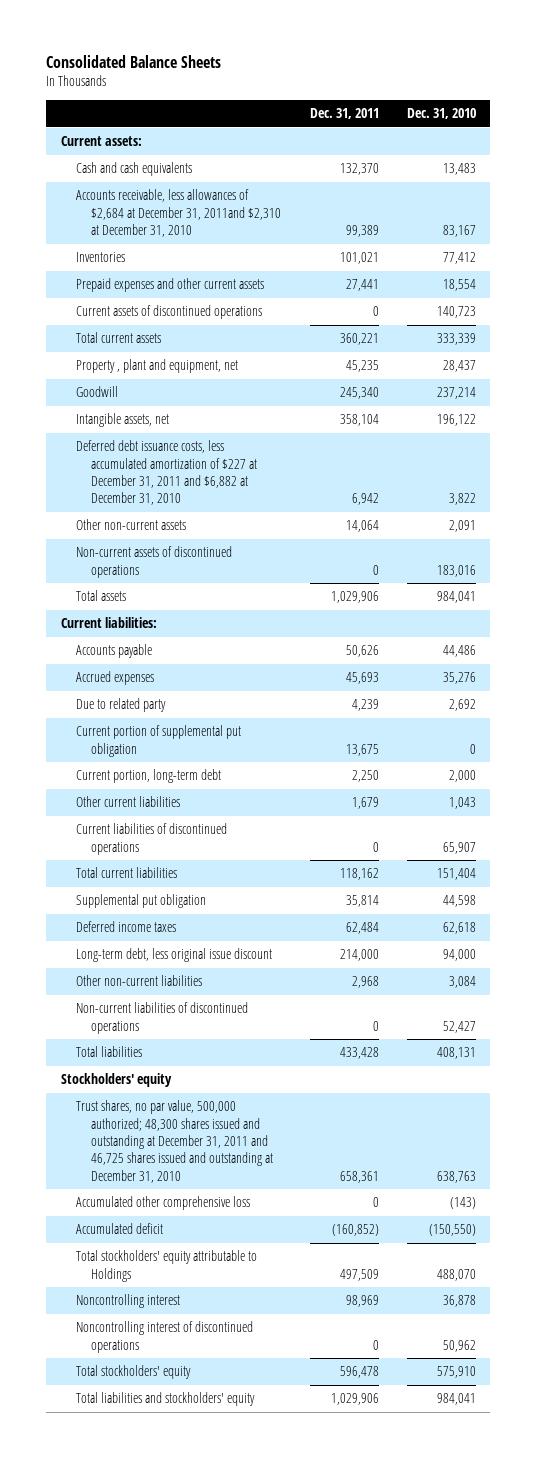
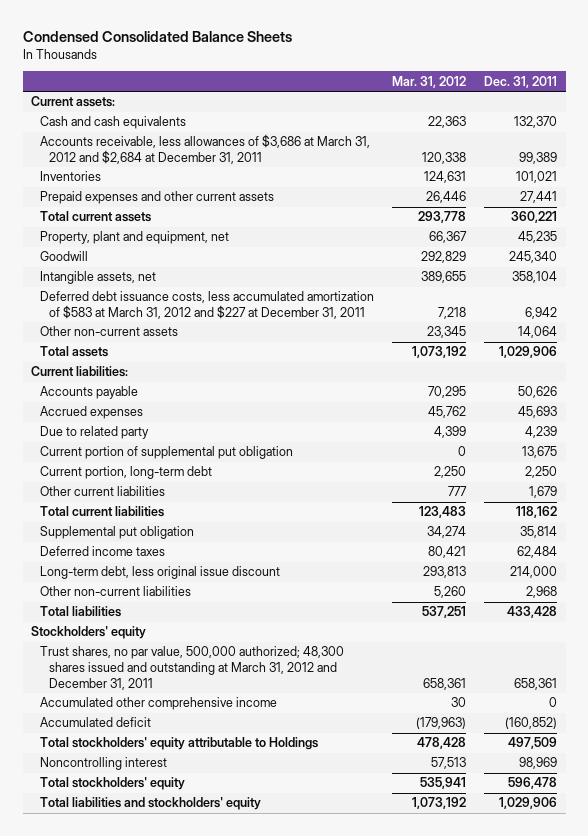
[46,54,222,68] Consolidated Balance Sheets -> [22,31,292,43] Condensed Consolidated Balance Sheets
[407,108,477,120] Dec. 31, 2010 -> none
none -> [392,75,467,88] Mar. 31, 2012
[75,189,281,237] Accounts receivable, less allowances of $2,684 at December 31, 2011and $2,310 at December 31, 2010 -> [40,134,371,165] Accounts receivable, less allowances of $3,686 at March 31, 2012 and $2,684 at December 31, 2011
[75,305,262,320] Current assets of discontinued operations -> none
[75,359,238,374] Property , plant and equipment, net -> [40,231,230,245] Property, plant and equipment, net
[75,440,257,506] Deferred debt issuance costs, less accumulated amortization of $227 at December 31, 2011 and $6,882 at December 31, 2010 -> [40,291,375,320] Deferred debt issuance costs, less accumulated amortization of $583 at March 31, 2012 and $227 at December 31, 2011
[75,546,232,578] Non-current assets of discontinued operations -> none
[75,823,227,855] Current liabilities of discontinued operations -> none
[75,1002,248,1034] Non-current liabilities of discontinued operations -> none
[75,1100,273,1183] Trust shares, no par value, 500,000 authorized; 48,300 shares issued and outstanding at December 31, 2011 and 46,725 shares issued and outstanding at December 31, 2010 -> [40,646,345,691] Trust shares, no par value, 500,000 authorized; 48,300 shares issued and outstanding at March 31, 2012 and December 31, 2011
[75,1196,250,1211] Accumulated other comprehensive loss -> [40,697,278,711] Accumulated other comprehensive income
[75,1321,253,1353] Noncontrolling interest of discontinued operations -> none

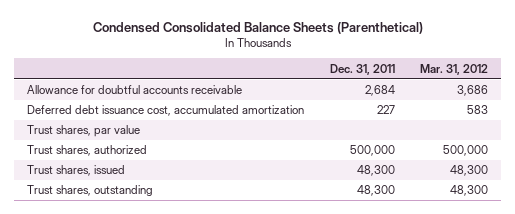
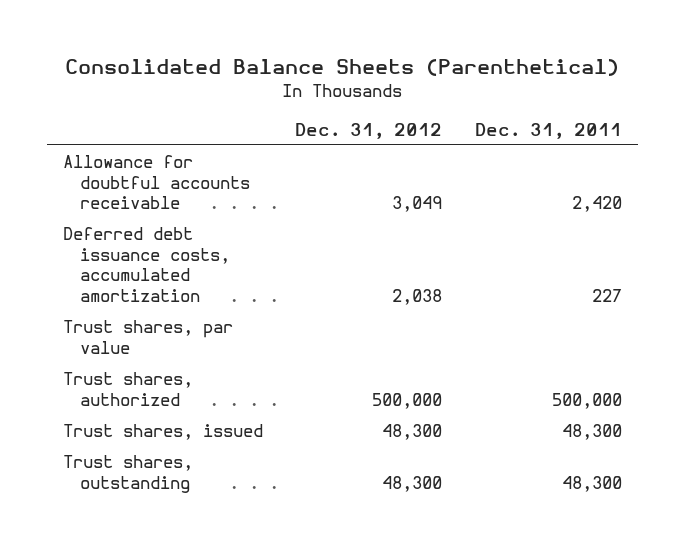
[92,21,423,34] Condensed Consolidated Balance Sheets (Parenthetical) -> [65,58,620,76] Consolidated Balance Sheets (Parenthetical)
[420,63,489,75] Mar. 31, 2012 -> none
none -> [295,122,443,139] Dec. 31, 2012
[364,85,395,97] 2,684 -> [571,196,622,213] 2,420
[26,105,304,117] Deferred debt issuance cost, accumulated amortization -> [63,226,230,303] Deferred debt issuance costs, accumulated amortization

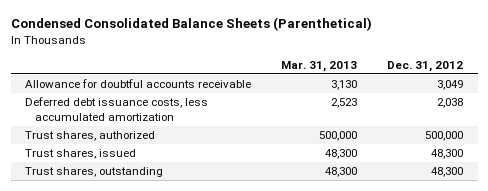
[65,58,620,76] Consolidated Balance Sheets (Parenthetical) -> [10,17,372,32] Condensed Consolidated Balance Sheets (Parenthetical)
[474,122,622,139] Dec. 31, 2011 -> none
none -> [281,60,358,72] Mar. 31, 2013
[63,319,234,354] Trust shares, par value -> none
[63,226,230,303] Deferred debt issuance costs, accumulated amortization -> [25,97,209,121] Deferred debt issuance costs, less accumulated amortization

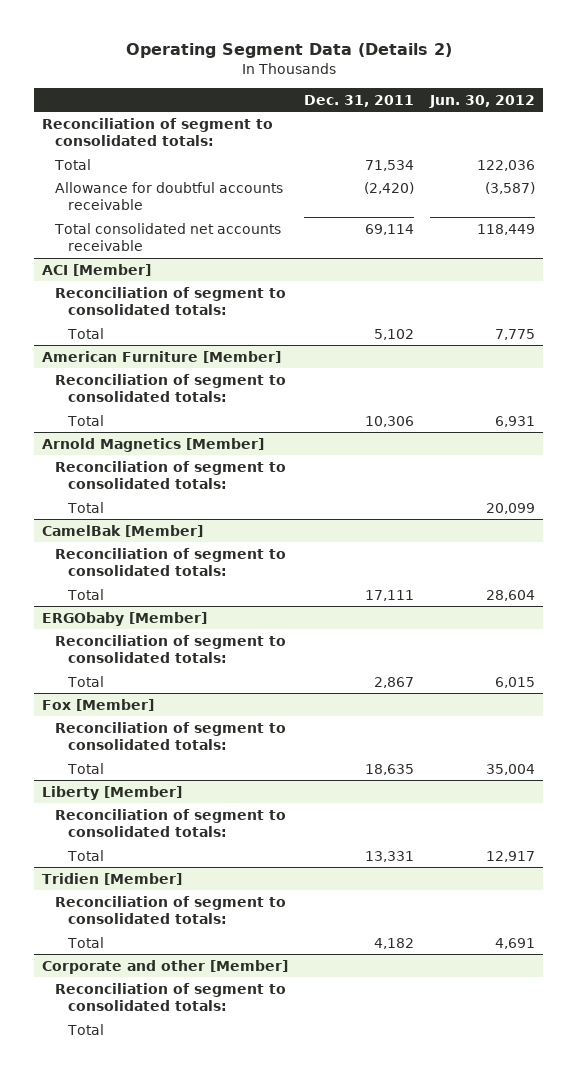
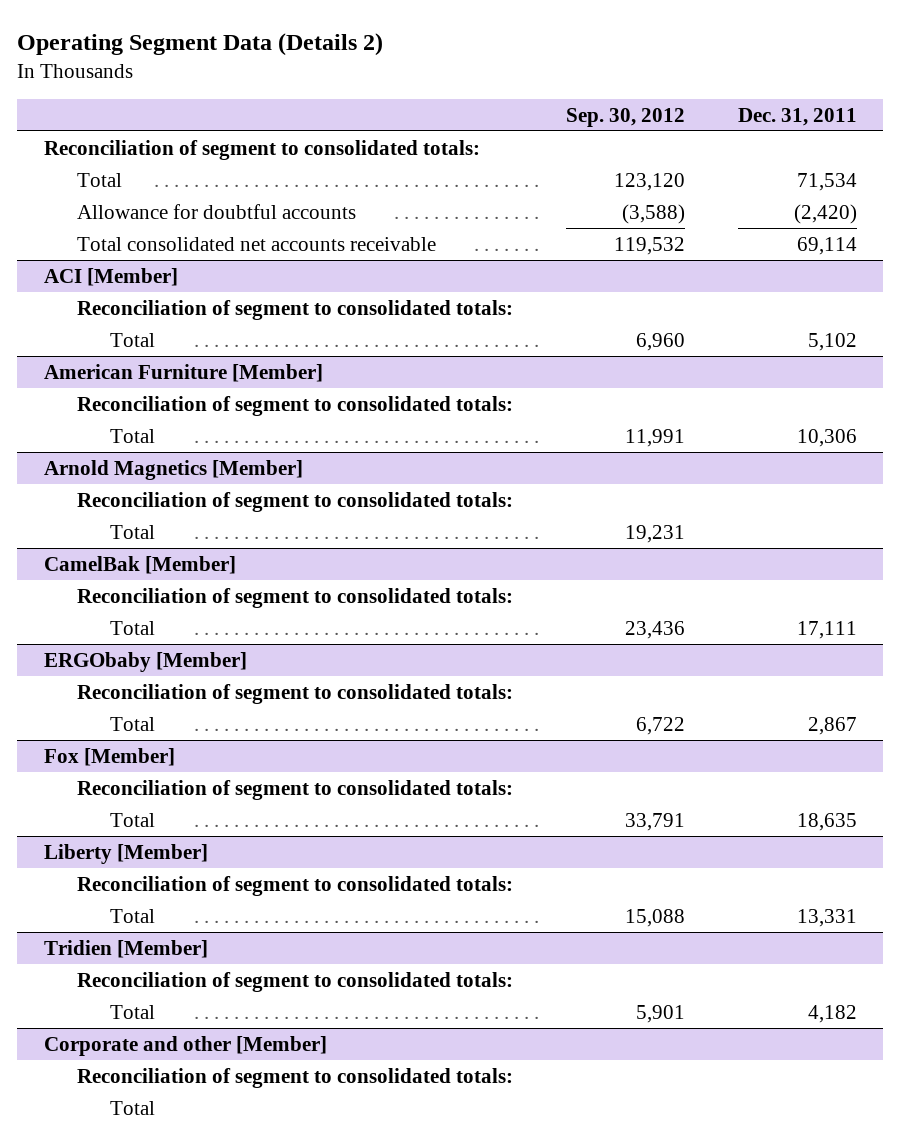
[429,94,536,108] Jun. 30, 2012 -> none
none -> [565,107,685,127] Sep. 30, 2012
[54,181,283,210] Allowance for doubtful accounts receivable -> [77,203,357,219] Allowance for doubtful accounts

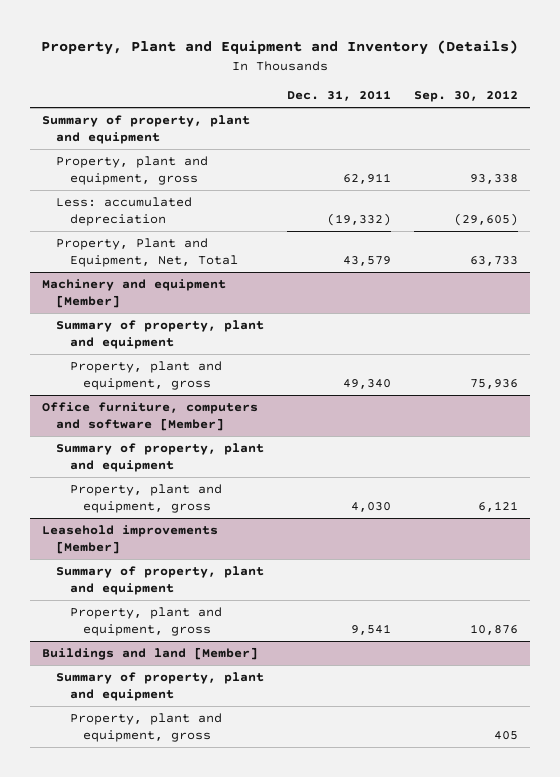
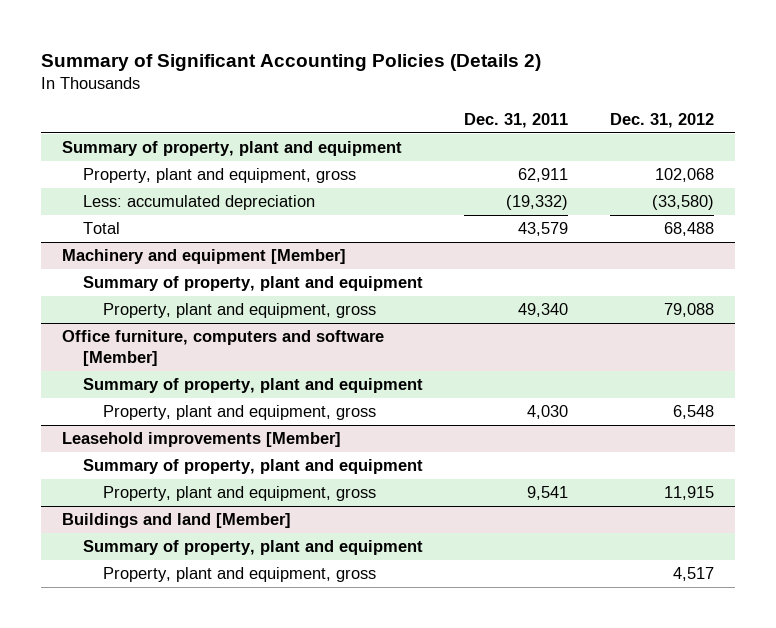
[41,40,519,56] Property, Plant and Equipment and Inventory (Details) -> [41,53,542,71] Summary of Significant Accounting Policies (Details 2)
[414,90,519,103] Sep. 30, 2012 -> none
none -> [610,112,715,128] Dec. 31, 2012
[55,238,238,267] Property, Plant and Equipment, Net, Total -> [82,222,120,235] Total

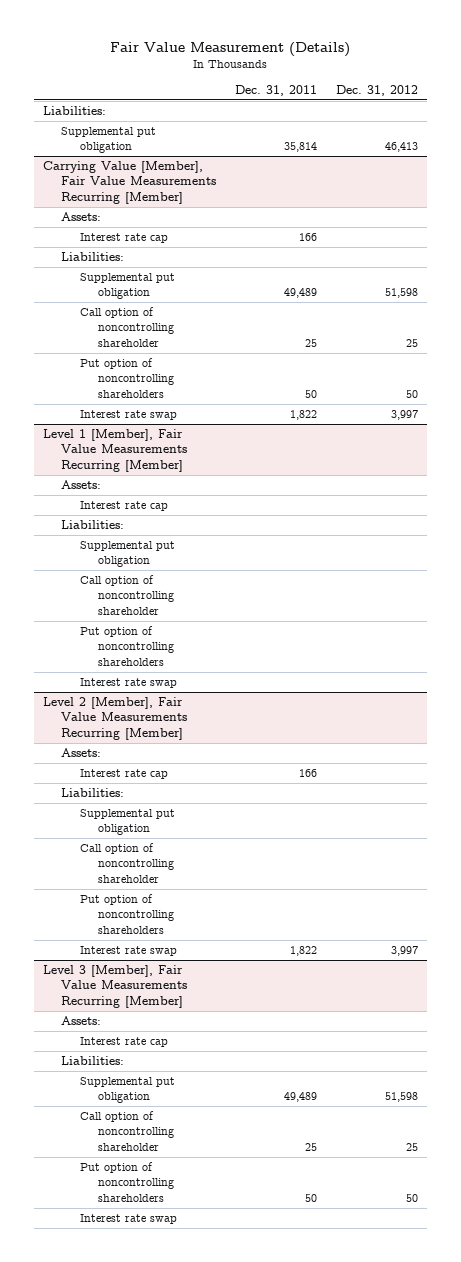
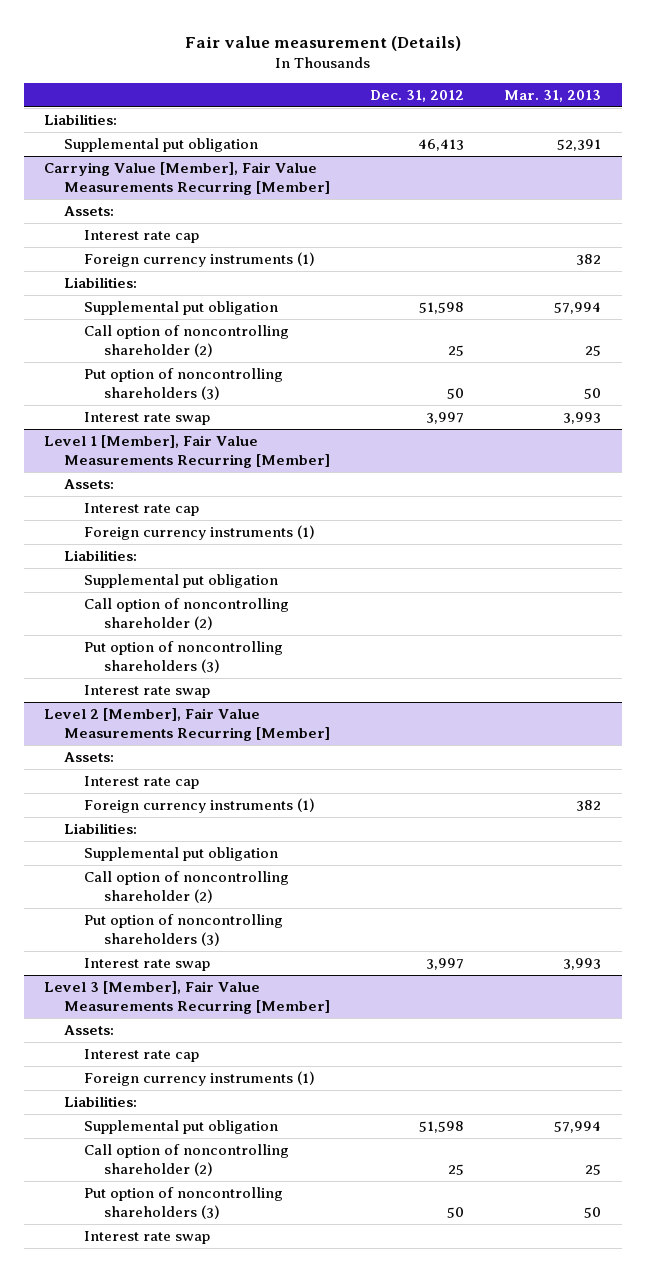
[110,41,351,57] Fair Value Measurement (Details) -> [184,35,461,51] Fair value measurement (Details)
[235,84,318,96] Dec. 31, 2011 -> none
none -> [504,89,602,102] Mar. 31, 2013
none -> [84,252,316,268] Foreign currency instruments (1)
[79,307,175,347] Call option of noncontrolling shareholder -> [84,325,290,358] Call option of noncontrolling shareholder (2)
[79,358,175,398] Put option of noncontrolling shareholders -> [84,368,284,401] Put option of noncontrolling shareholders (3)
none -> [84,525,316,541] Foreign currency instruments (1)
[79,575,175,615] Call option of noncontrolling shareholder -> [84,598,290,631] Call option of noncontrolling shareholder (2)
[79,626,175,666] Put option of noncontrolling shareholders -> [84,641,284,674] Put option of noncontrolling shareholders (3)
none -> [84,798,316,814] Foreign currency instruments (1)
[79,843,175,883] Call option of noncontrolling shareholder -> [84,871,290,904] Call option of noncontrolling shareholder (2)
[79,894,175,934] Put option of noncontrolling shareholders -> [84,914,284,947] Put option of noncontrolling shareholders (3)
none -> [84,1071,316,1087] Foreign currency instruments (1)
[79,1111,175,1151] Call option of noncontrolling shareholder -> [84,1144,290,1177] Call option of noncontrolling shareholder (2)
[79,1162,175,1202] Put option of noncontrolling shareholders -> [84,1187,284,1220] Put option of noncontrolling shareholders (3)

